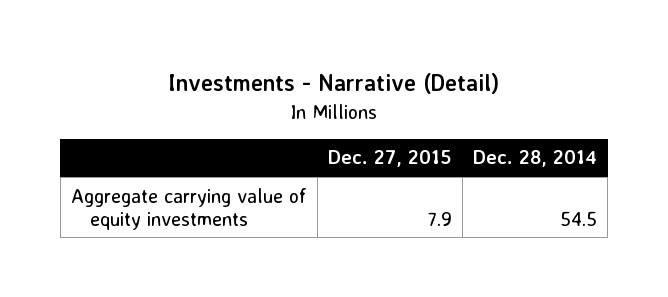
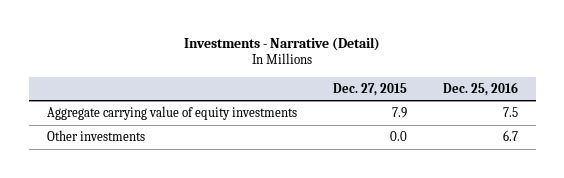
[473,150,598,168] Dec. 28, 2014 -> none
none -> [442,81,518,96] Dec. 25, 2016
none -> [46,129,145,141] Other investments

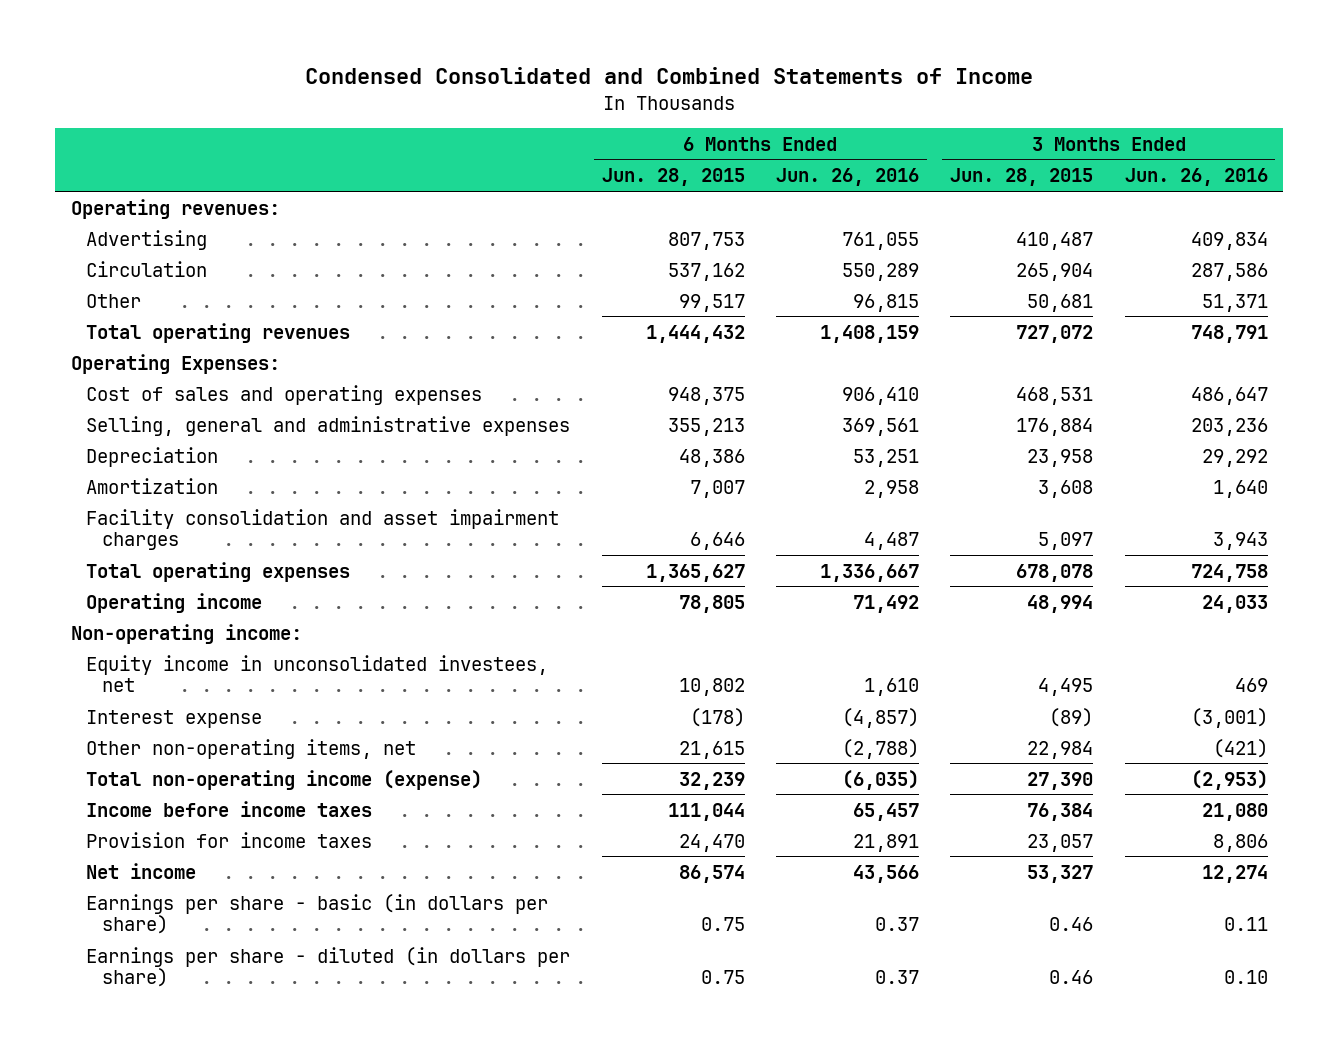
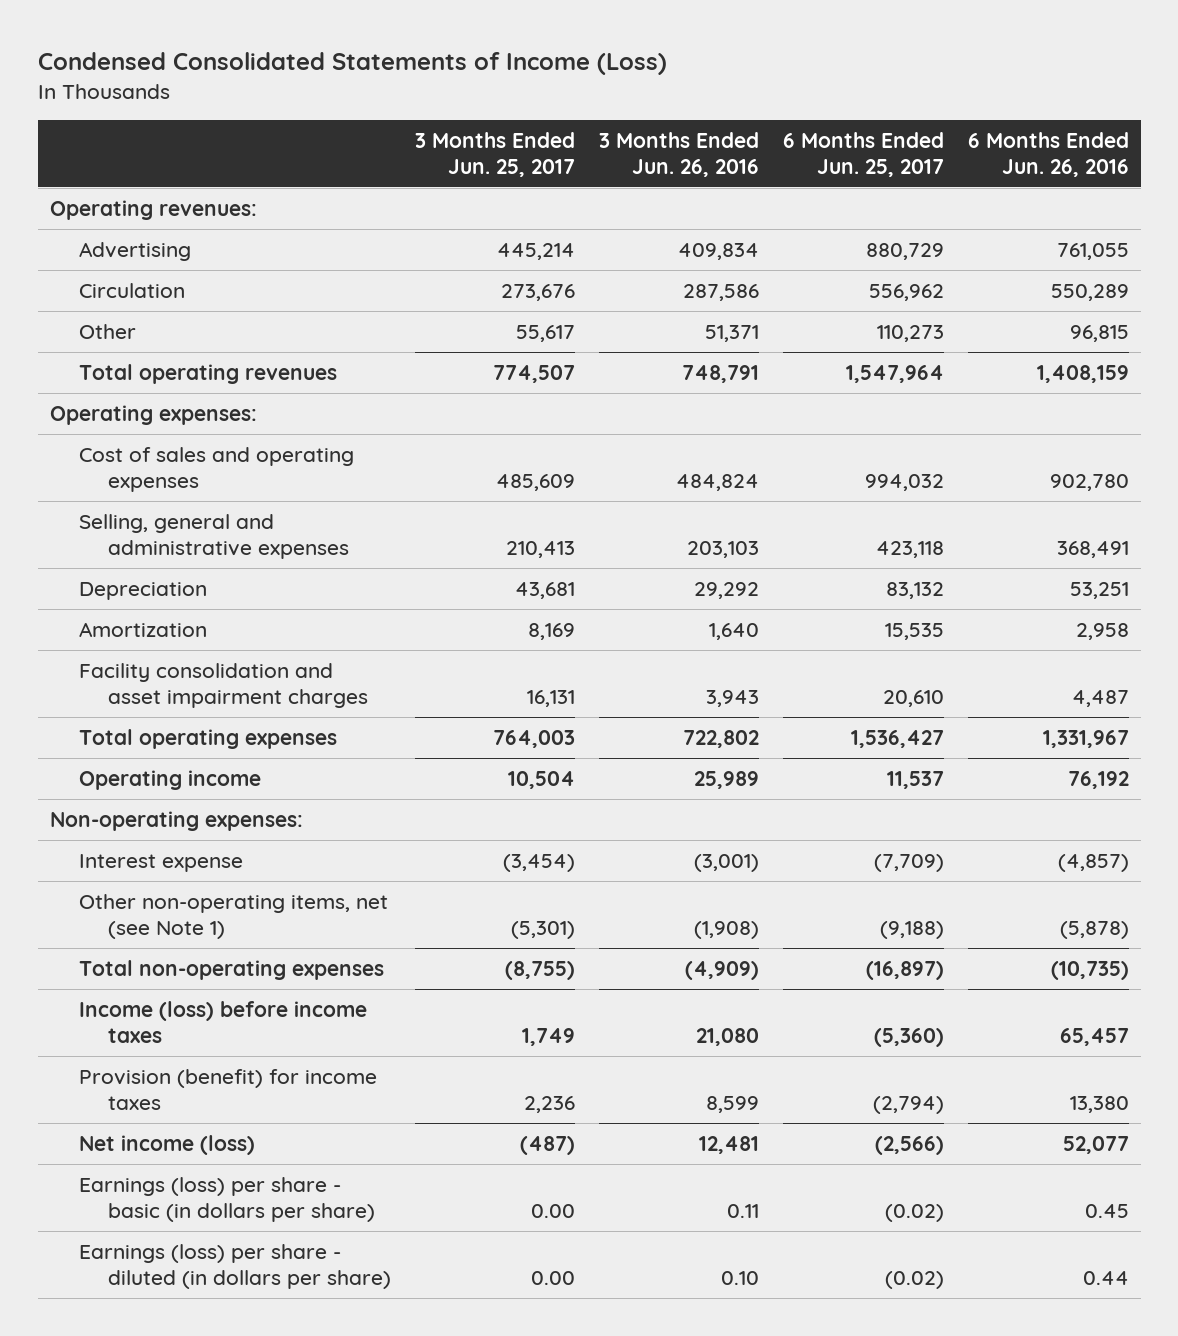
[305,67,1034,85] Condensed Consolidated and Combined Statements of Income -> [37,52,667,76] Condensed Consolidated Statements of Income (Loss)
[601,168,745,187] Jun. 28, 2015 -> none
[950,168,1094,187] Jun. 28, 2015 -> none
none -> [415,131,576,177] 3 Months Ended Jun. 25, 2017
none -> [782,131,944,177] 6 Months Ended Jun. 25, 2017
[71,353,281,374] Operating Expenses: -> [49,404,257,425] Operating expenses:
[841,386,919,405] 906,410 -> [1049,474,1129,492] 902,780
[1190,386,1268,405] 486,647 -> [676,474,760,492] 484,824
[841,417,919,436] 369,561 -> [1056,541,1129,559] 368,491
[1190,417,1268,436] 203,236 -> [687,541,760,559] 203,103
[86,654,549,693] Equity income in unconsolidated investees, net -> none
[819,563,919,582] 1,336,667 -> [1042,729,1129,748] 1,331,967
[1190,563,1268,582] 724,758 -> [683,729,760,748] 722,802
[852,594,919,613] 71,492 -> [1067,770,1129,789] 76,192
[1201,594,1268,613] 24,033 -> [694,770,760,789] 25,989
[71,623,303,644] Non-operating income: -> [49,810,303,831] Non-operating expenses:
[86,738,417,759] Other non-operating items, net -> [78,893,388,940] Other non-operating items, net (see Note 1)
[841,738,919,759] (2,788) -> [1059,921,1129,940] (5,878)
[1212,738,1268,758] (421) -> [694,921,760,940] (1,908)
[86,769,483,790] Total non-operating income (expense) -> [78,959,384,980] Total non-operating expenses
[841,769,919,790] (6,035) -> [1050,960,1129,980] (10,735)
[1190,769,1268,790] (2,953) -> [685,960,760,980] (4,909)
[86,800,373,817] Income before income taxes -> [78,1000,367,1044] Income (loss) before income taxes
[86,831,373,848] Provision for income taxes -> [78,1068,377,1111] Provision (benefit) for income taxes
[852,833,919,852] 21,891 -> [1069,1096,1129,1114] 13,380
[1212,833,1268,852] 8,806 -> [706,1096,760,1114] 8,599
[86,862,197,879] Net income -> [78,1134,255,1155] Net income (loss)
[852,864,919,883] 43,566 -> [1062,1135,1129,1154] 52,077
[1201,864,1268,883] 12,274 -> [699,1135,760,1154] 12,481
[86,893,549,935] Earnings per share - basic (in dollars per share) -> [78,1176,376,1223] Earnings (loss) per share - basic (in dollars per share)
[874,917,919,932] 0.37 -> [1084,1204,1129,1219] 0.45
[86,946,571,988] Earnings per share - diluted (in dollars per share) -> [78,1243,392,1290] Earnings (loss) per share - diluted (in dollars per share)
[874,970,919,985] 0.37 -> [1082,1271,1129,1286] 0.44

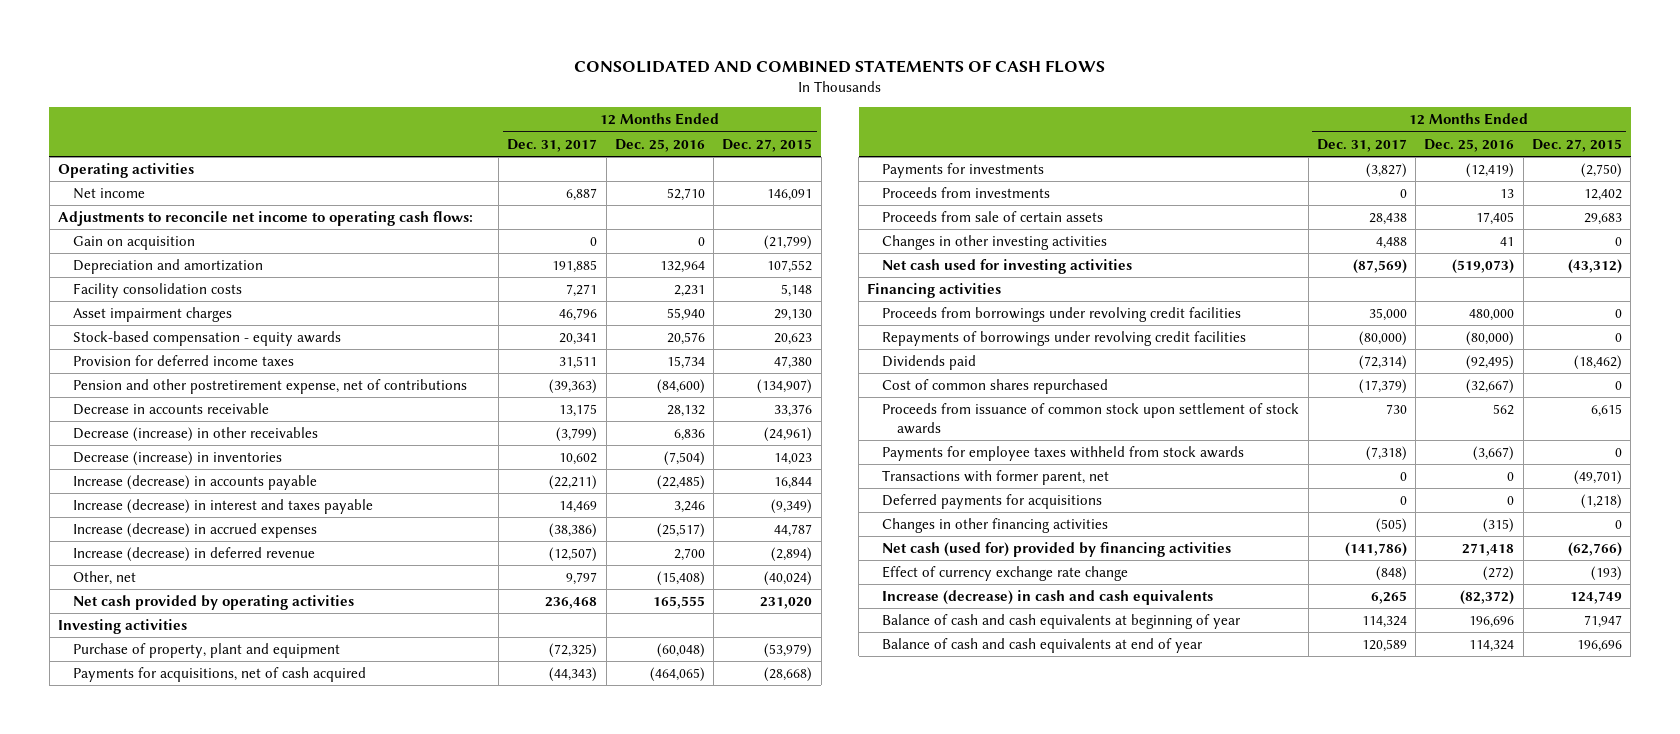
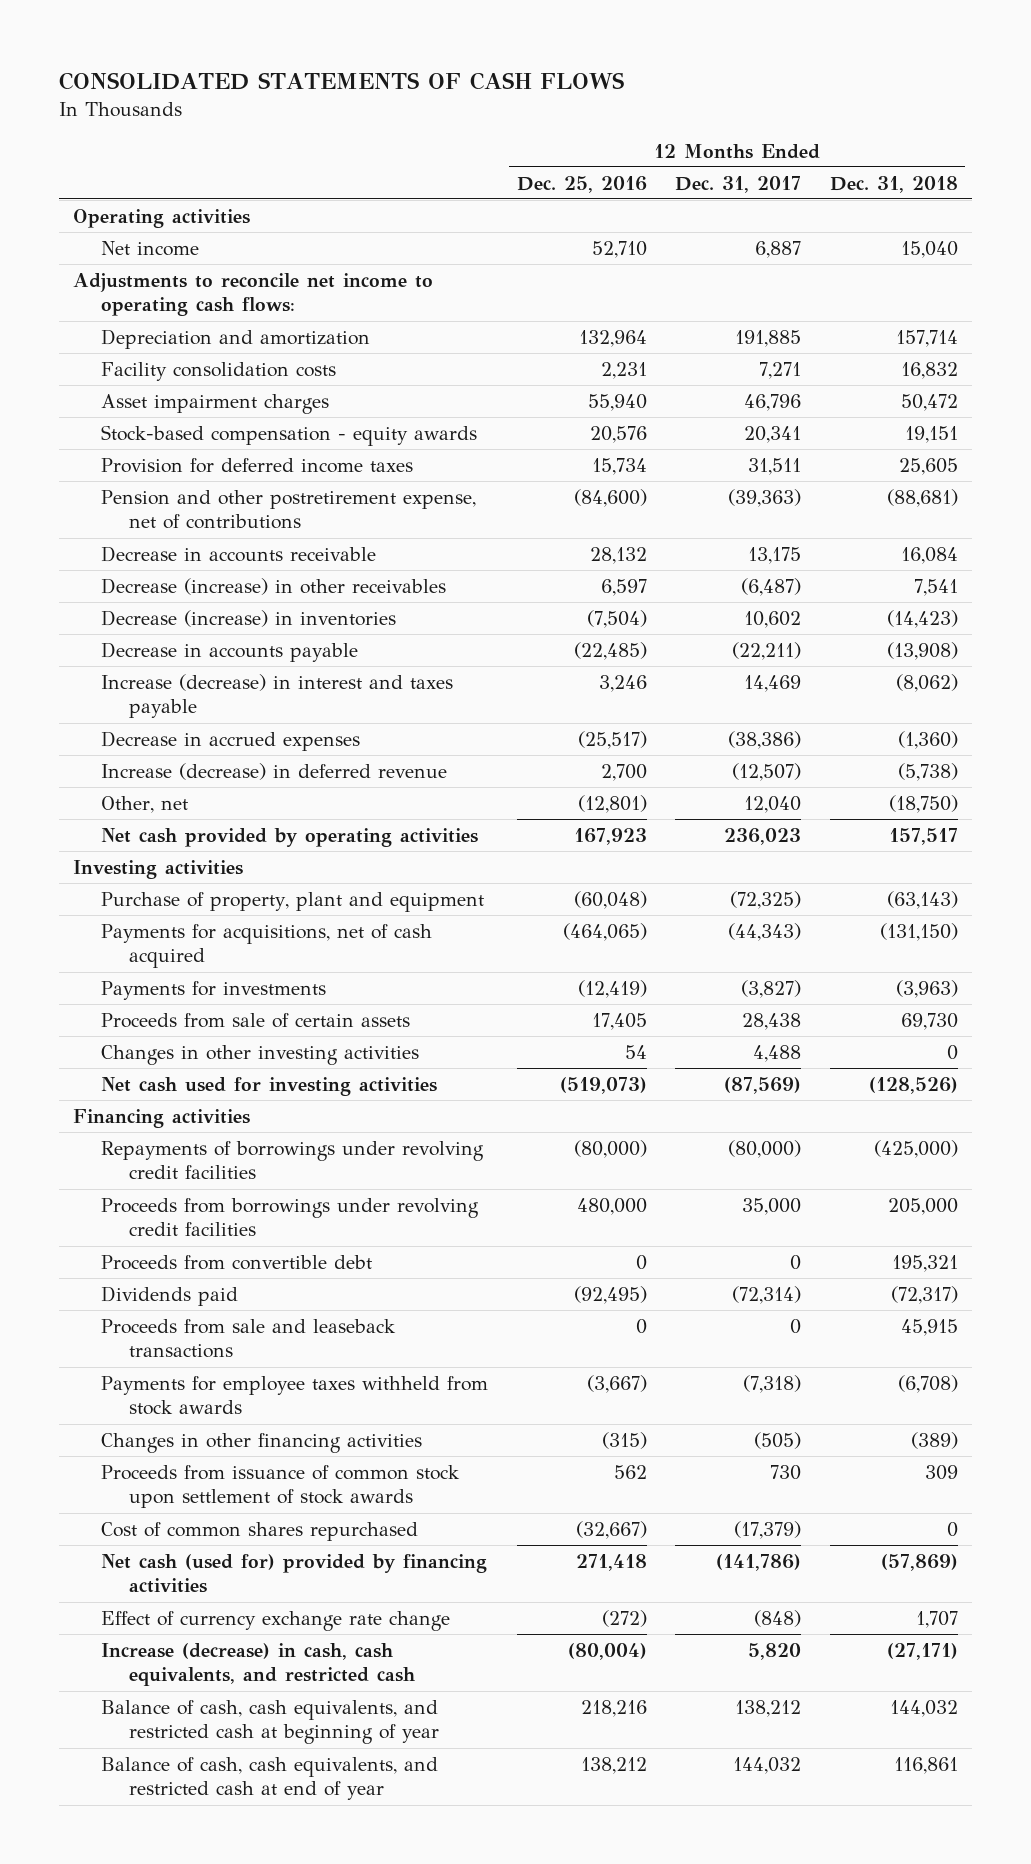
[573,60,1105,74] CONSOLIDATED AND COMBINED STATEMENTS OF CASH FLOWS -> [58,72,624,91] CONSOLIDATED STATEMENTS OF CASH FLOWS
[722,138,813,152] Dec. 27, 2015 -> none
none -> [829,175,958,193] Dec. 31, 2018
[72,236,195,251] Gain on acquisition -> none
[556,427,598,443] (3,799) -> [741,577,802,596] (6,487)
[673,429,705,442] 6,836 -> [600,578,647,596] 6,597
[72,475,317,491] Increase (decrease) in accounts payable -> [101,641,359,662] Decrease in accounts payable
[72,523,317,539] Increase (decrease) in accrued expenses -> [101,730,361,751] Decrease in accrued expenses
[566,572,598,586] 9,797 -> [744,795,802,813] 12,040
[656,571,705,587] (15,408) -> [577,794,647,813] (12,801)
[545,597,598,610] 236,468 -> [724,827,802,845] 236,023
[652,596,705,610] 165,555 -> [573,827,647,845] 167,923
[882,187,1051,199] Proceeds from investments -> none
[1500,237,1515,247] 41 -> [624,1044,647,1059] 54
[882,307,1242,323] Proceeds from borrowings under revolving credit facilities -> [101,1197,480,1237] Proceeds from borrowings under revolving credit facilities
none -> [101,1254,373,1270] Proceeds from convertible debt
none -> [101,1318,397,1359] Proceeds from sale and leaseback transactions
[882,470,1110,486] Transactions with former parent, net -> none
[882,494,1103,510] Deferred payments for acquisitions -> none
[882,403,1300,434] Proceeds from issuance of common stock upon settlement of stock awards -> [101,1464,461,1509] Proceeds from issuance of common stock upon settlement of stock awards
[882,379,1109,395] Cost of common shares repurchased -> [101,1521,419,1541] Cost of common shares repurchased
[882,590,1214,606] Increase (decrease) in cash and cash equivalents -> [101,1642,415,1687] Increase (decrease) in cash, cash equivalents, and restricted cash
[1370,591,1407,605] 6,265 -> [748,1642,802,1660] 5,820
[1460,590,1515,606] (82,372) -> [567,1642,647,1660] (80,004)
[882,614,1242,630] Balance of cash and cash equivalents at beginning of year -> [101,1699,439,1745] Balance of cash, cash equivalents, and restricted cash at beginning of year
[1361,616,1407,629] 114,324 -> [735,1699,802,1717] 138,212
[1469,616,1515,629] 196,696 -> [580,1699,647,1717] 218,216
[882,638,1204,654] Balance of cash and cash equivalents at end of year -> [101,1756,439,1801] Balance of cash, cash equivalents, and restricted cash at end of year
[1361,639,1407,653] 120,589 -> [733,1756,802,1774] 144,032
[1469,640,1515,653] 114,324 -> [580,1756,647,1774] 138,212

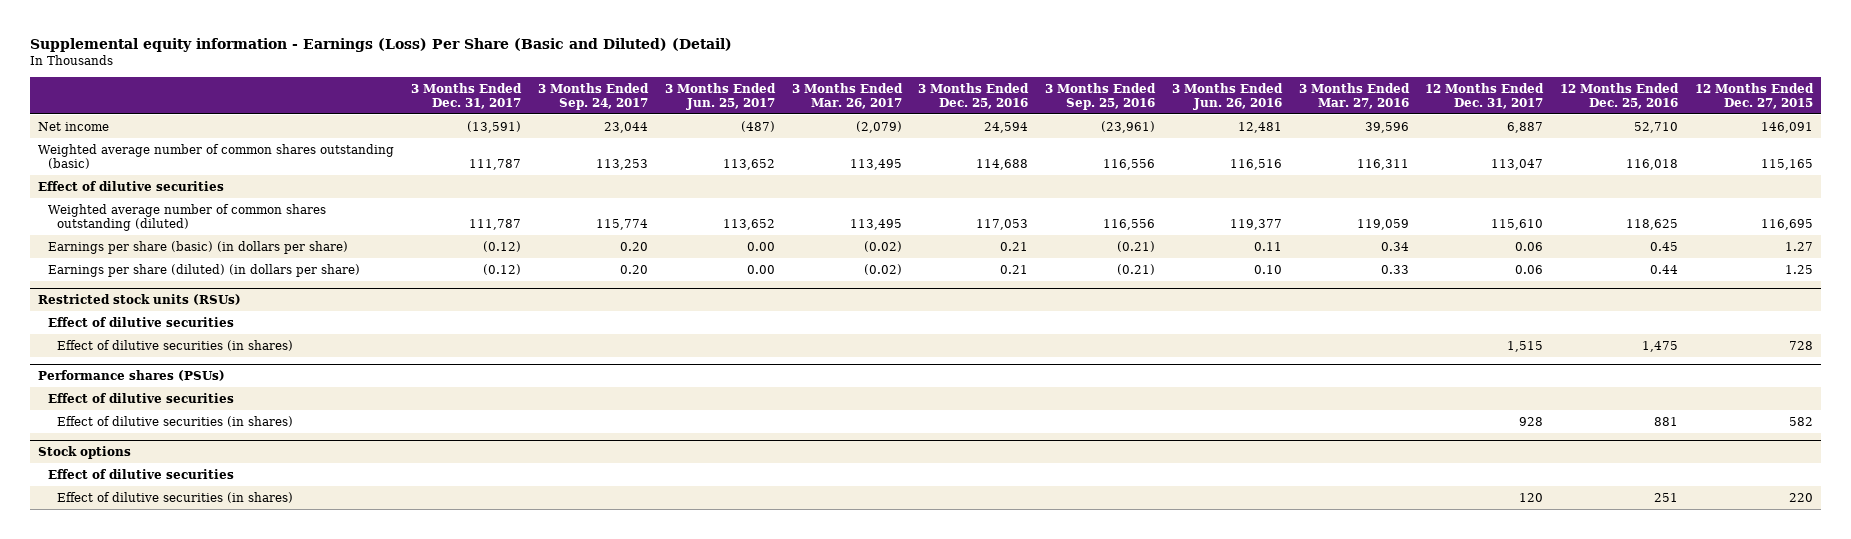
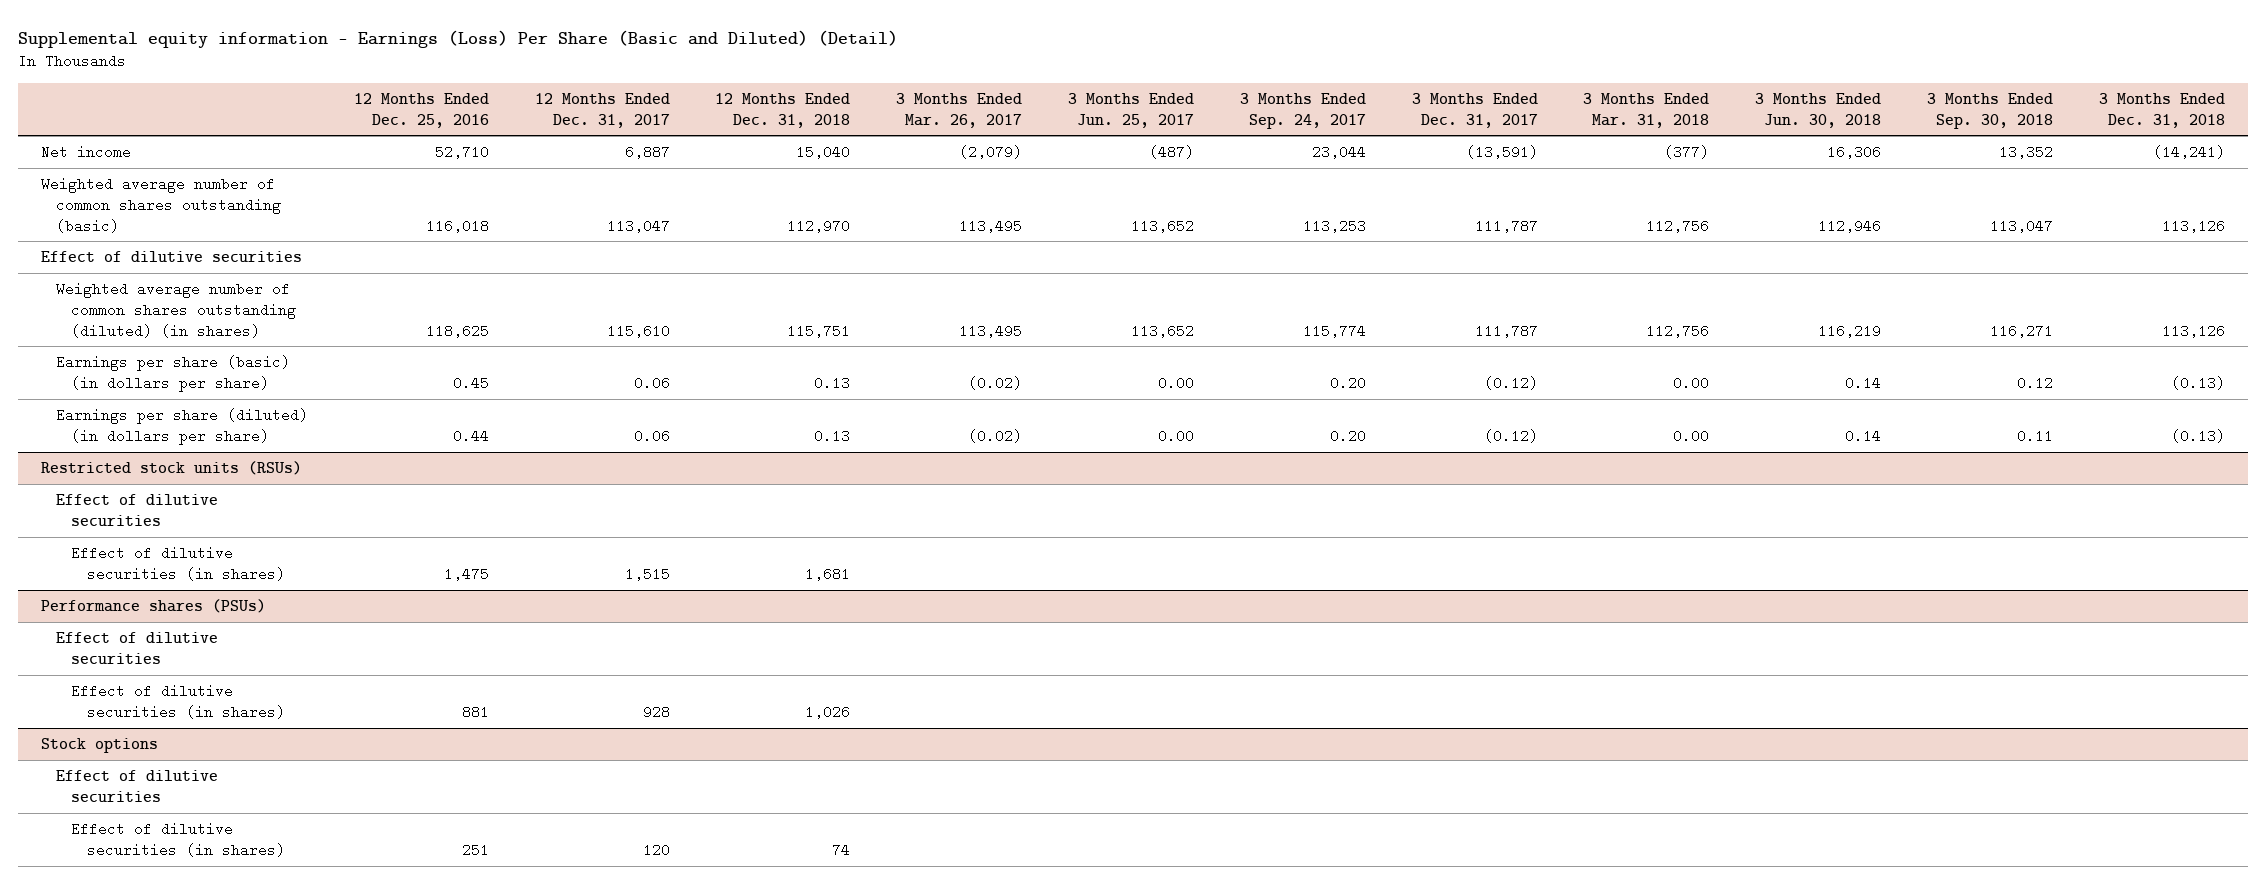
[918,82,1030,110] 3 Months Ended Dec. 25, 2016 -> none
[1045,82,1157,111] 3 Months Ended Sep. 25, 2016 -> none
[1171,82,1283,111] 3 Months Ended Jun. 26, 2016 -> none
[1298,82,1410,110] 3 Months Ended Mar. 27, 2016 -> none
[1695,82,1815,110] 12 Months Ended Dec. 27, 2015 -> none
none -> [715,92,851,128] 12 Months Ended Dec. 31, 2018
none -> [1583,92,1710,128] 3 Months Ended Mar. 31, 2018
none -> [1755,92,1882,128] 3 Months Ended Jun. 30, 2018
none -> [1926,92,2053,129] 3 Months Ended Sep. 30, 2018
none -> [2098,92,2225,128] 3 Months Ended Dec. 31, 2018
[47,203,326,232] Weighted average number of common shares outstanding (diluted) -> [56,281,297,338] Weighted average number of common shares outstanding (diluted) (in shares)

